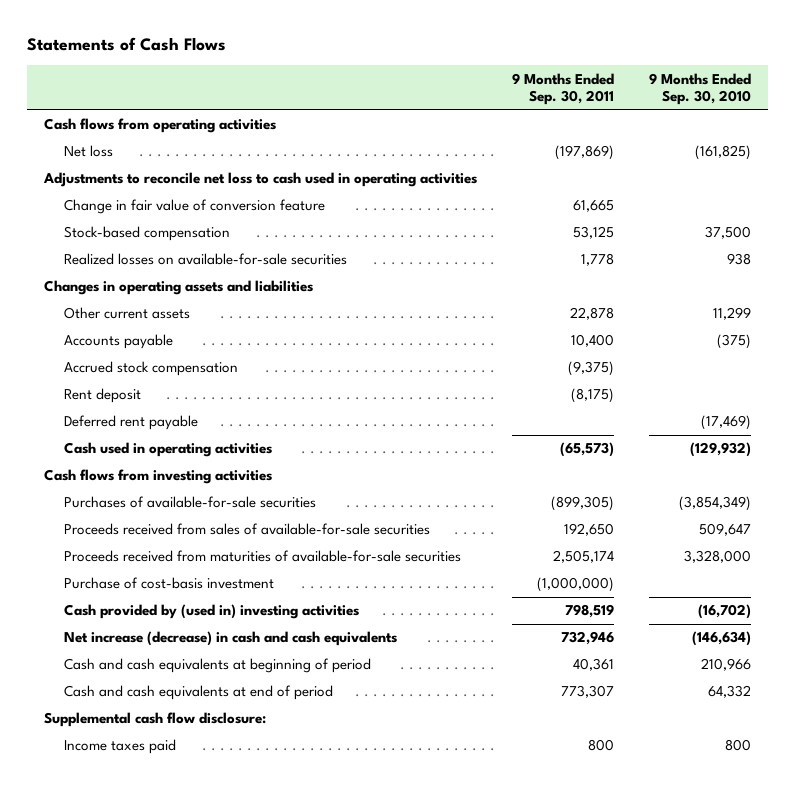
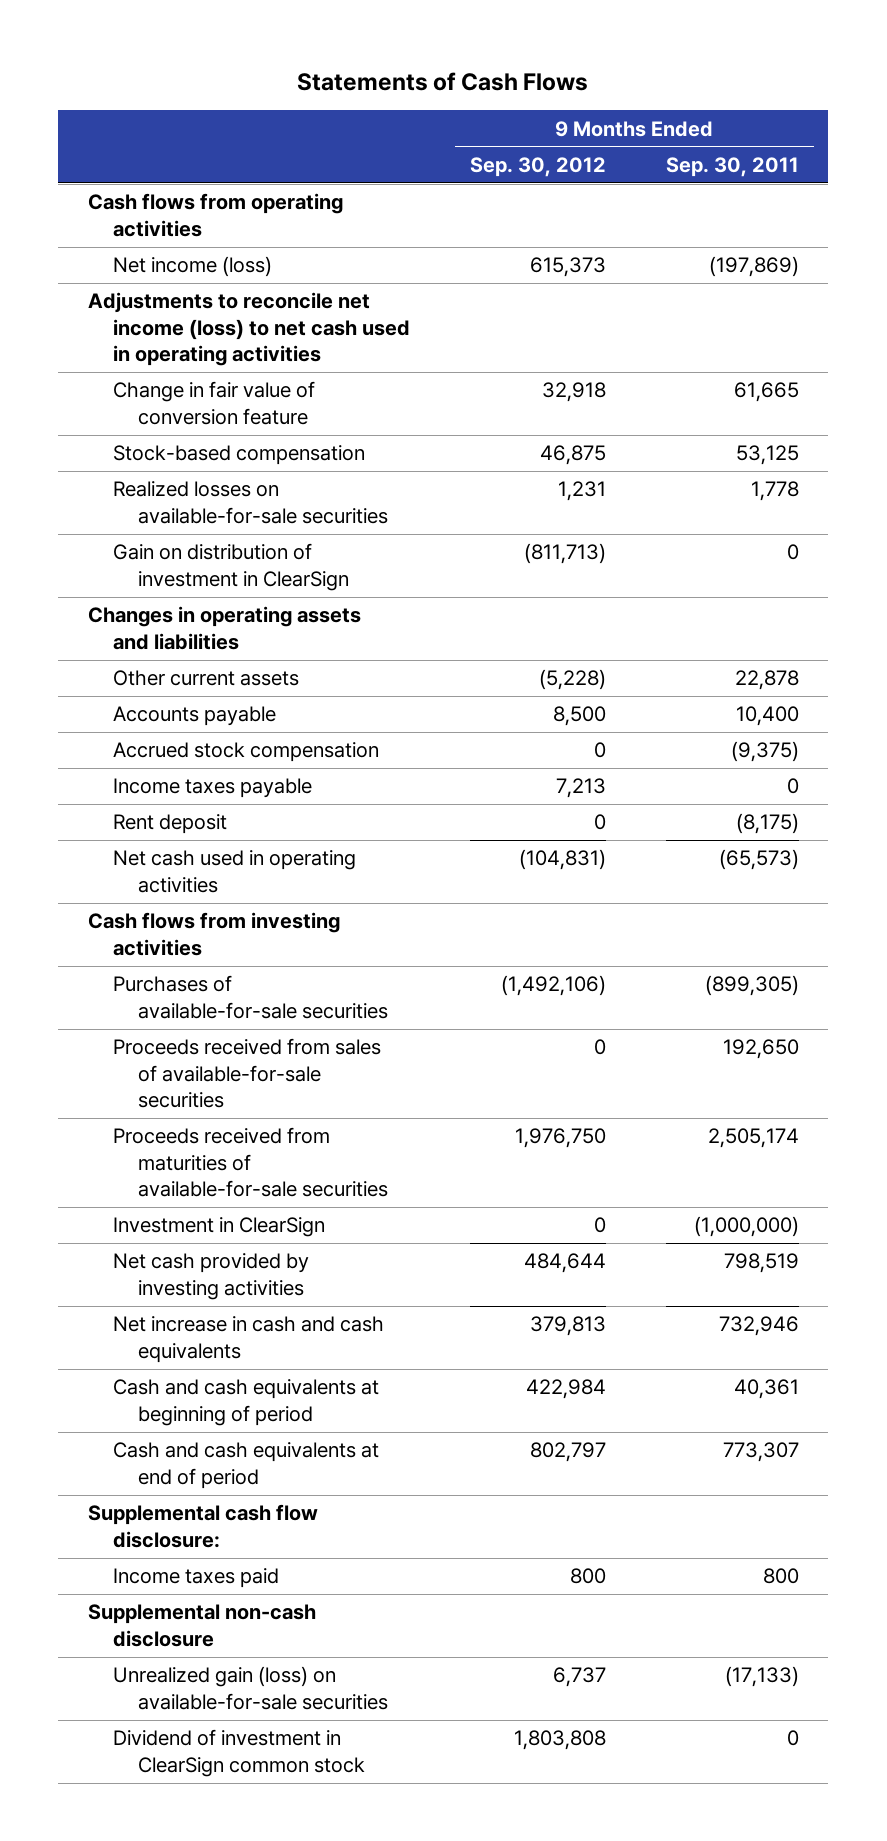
[648,72,751,106] 9 Months Ended Sep. 30, 2010 -> none
none -> [469,156,606,177] Sep. 30, 2012
[63,145,113,158] Net loss -> [113,256,273,278] Net income (loss)
[43,172,478,188] Adjustments to reconcile net loss to cash used in operating activities -> [88,292,411,367] Adjustments to reconcile net income (loss) to net cash used in operating activities
none -> [113,543,350,591] Gain on distribution of investment in ClearSign
none -> [113,778,313,799] Income taxes payable
[63,415,198,431] Deferred rent payable -> none
[63,442,272,458] Cash used in operating activities -> [113,850,357,893] Net cash used in operating activities
[63,577,274,590] Purchase of cost-basis investment -> [113,1217,326,1238] Investment in ClearSign
[63,604,359,620] Cash provided by (used in) investing activities -> [113,1253,310,1300] Net cash provided by investing activities
[63,631,397,647] Net increase (decrease) in cash and cash equivalents -> [113,1316,385,1363] Net increase in cash and cash equivalents
none -> [88,1604,317,1647] Supplemental non-cash disclosure
none -> [113,1666,389,1710] Unrealized gain (loss) on available-for-sale securities
none -> [113,1729,366,1777] Dividend of investment in ClearSign common stock

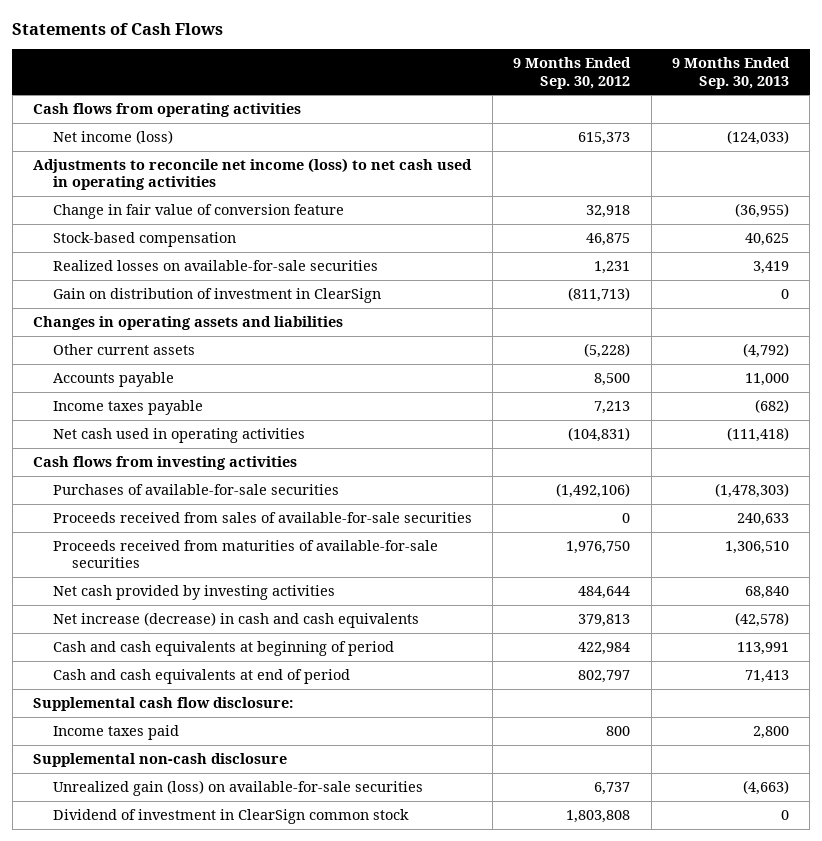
[665,156,799,177] Sep. 30, 2011 -> none
none -> [672,57,791,89] 9 Months Ended Sep. 30, 2013
[113,742,380,763] Accrued stock compensation -> none
[113,814,228,835] Rent deposit -> none
[113,1217,326,1238] Investment in ClearSign -> none
[113,1316,385,1363] Net increase in cash and cash equivalents -> [52,612,419,629] Net increase (decrease) in cash and cash equivalents

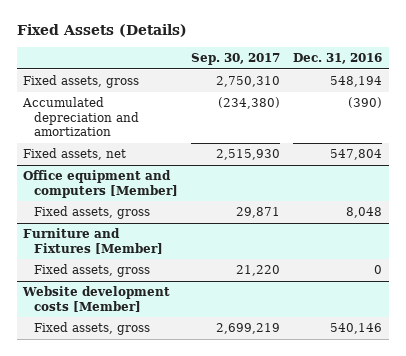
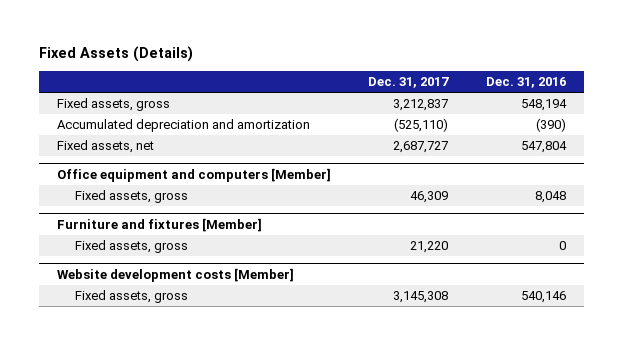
[191,52,281,65] Sep. 30, 2017 -> none
none -> [368,77,450,89] Dec. 31, 2017
[23,228,164,254] Furniture and Fixtures [Member] -> [57,217,263,232] Furniture and fixtures [Member]

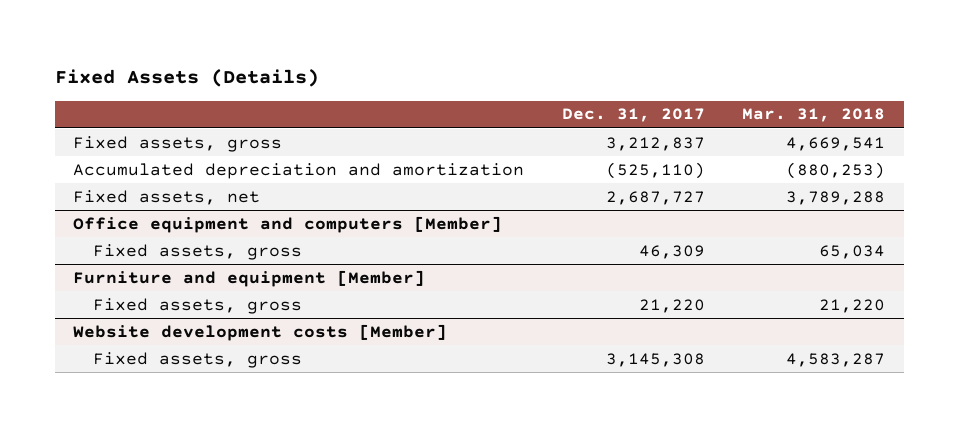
[485,77,566,89] Dec. 31, 2016 -> none
none -> [742,108,886,123] Mar. 31, 2018
[57,217,263,232] Furniture and fixtures [Member] -> [73,269,426,287] Furniture and equipment [Member]

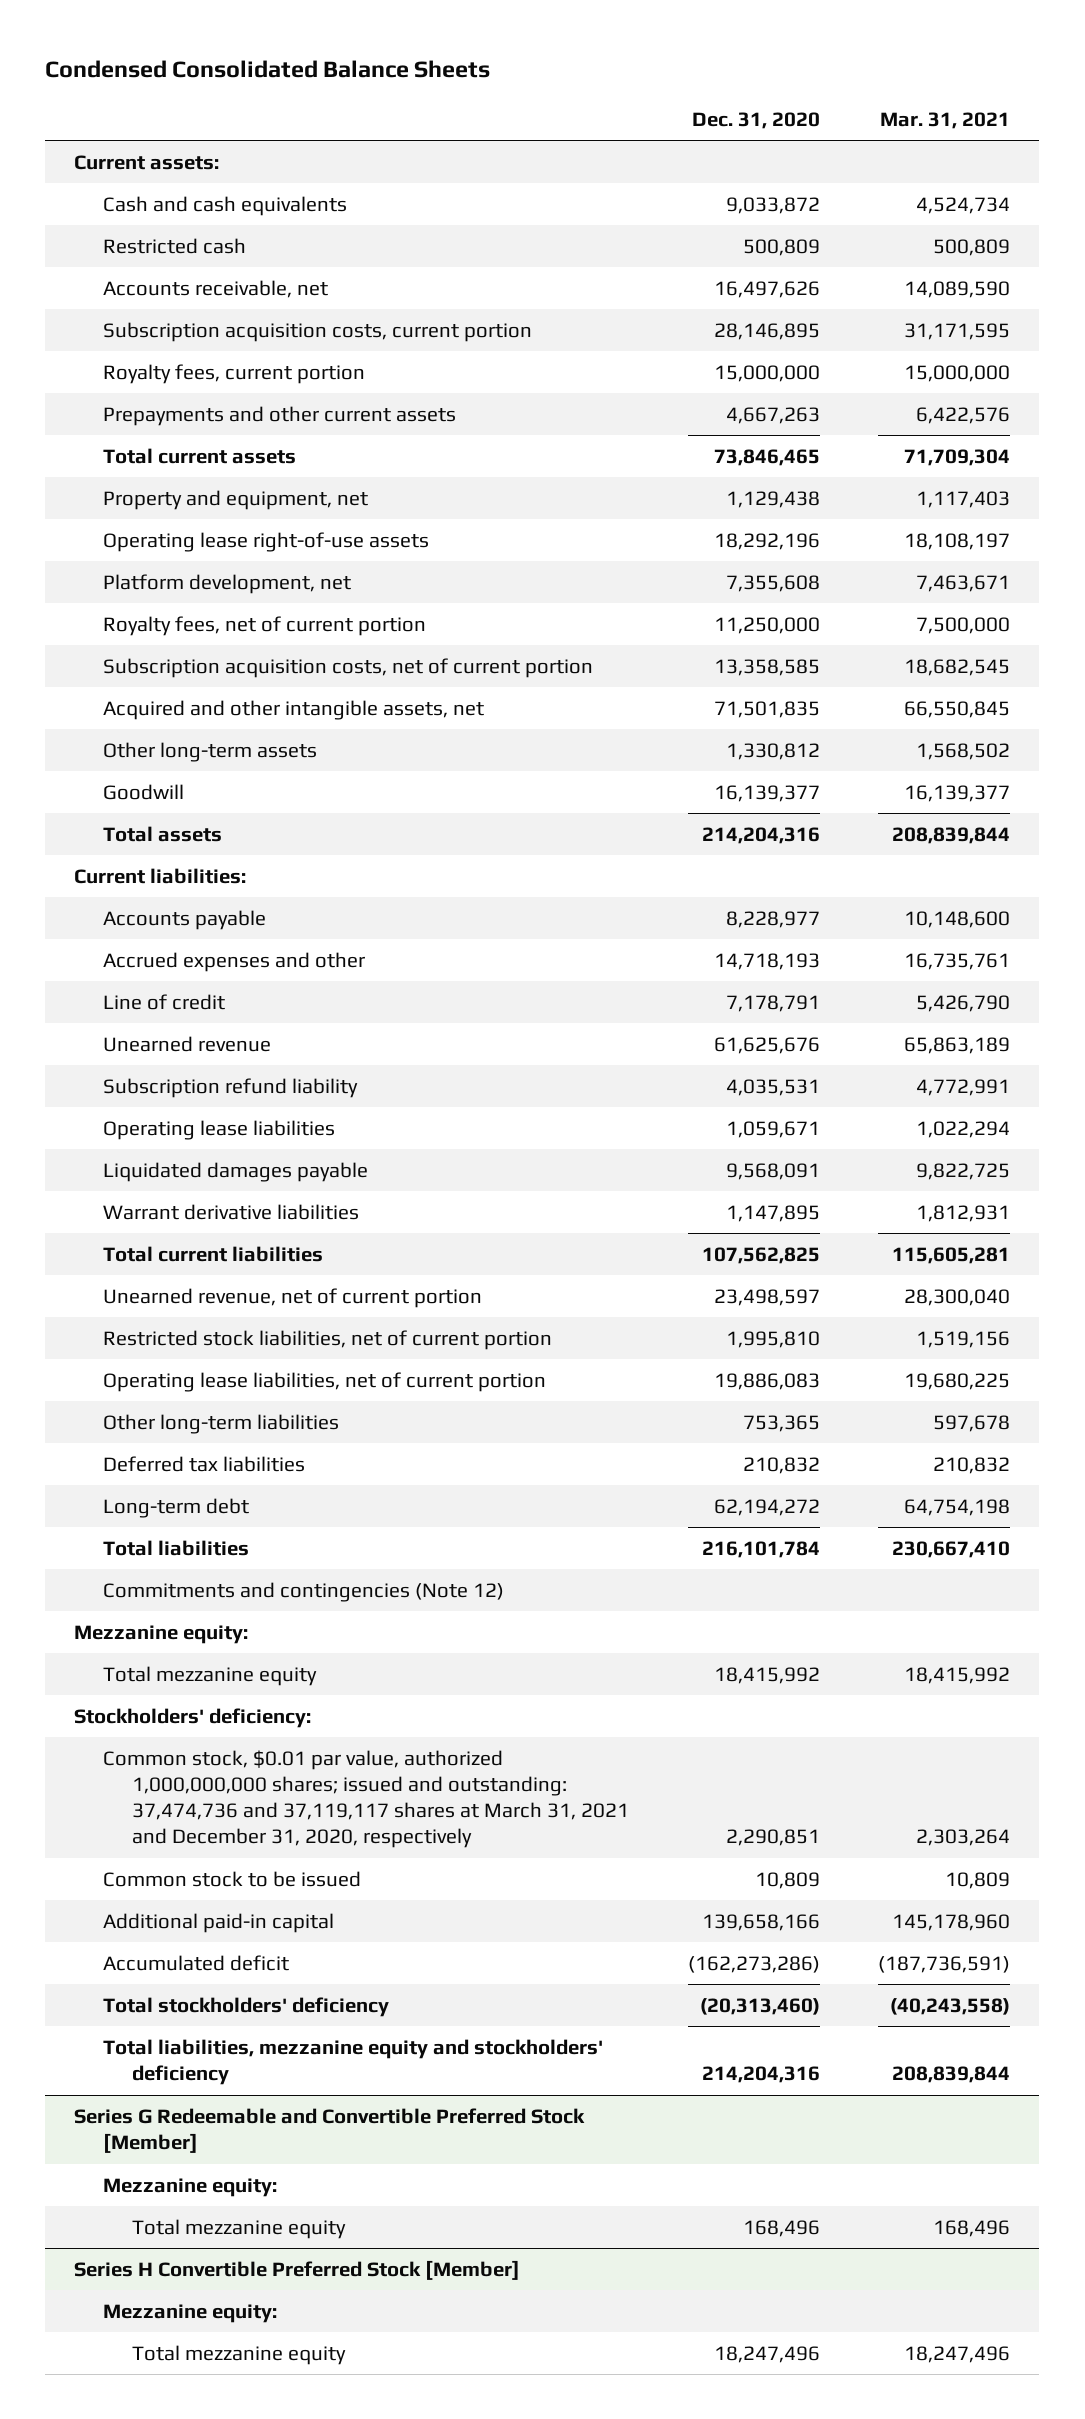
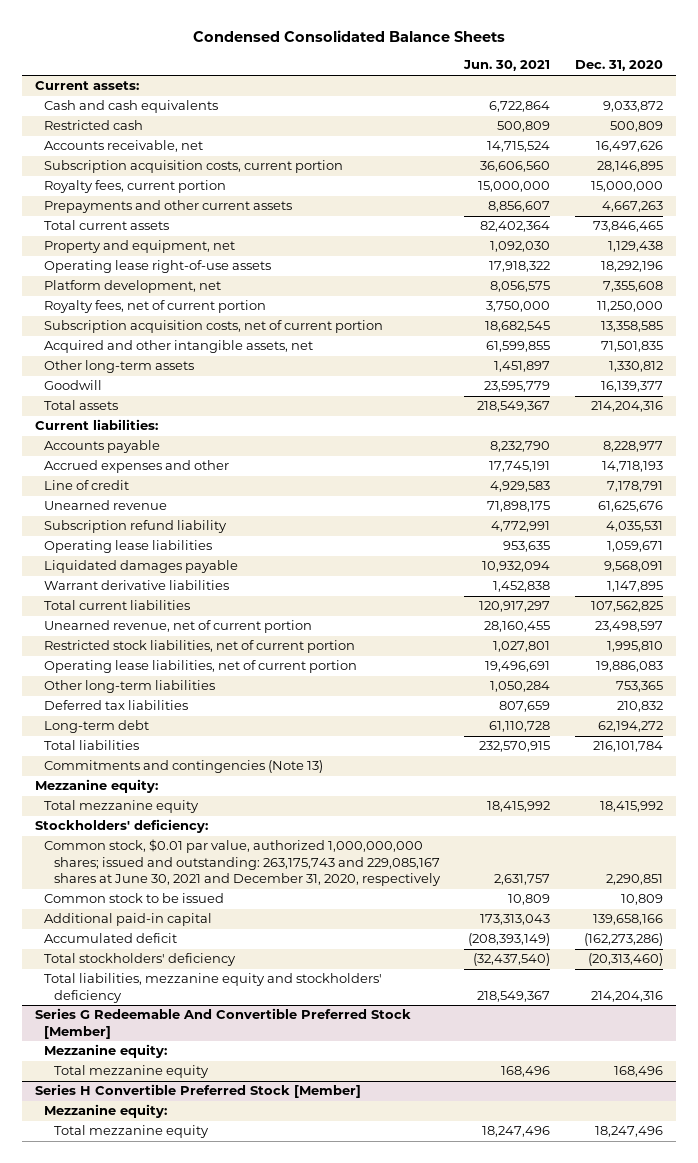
[880,111,1011,129] Mar. 31, 2021 -> none
none -> [463,60,551,72] Jun. 30, 2021
[103,1581,505,1602] Commitments and contingencies (Note 12) -> [44,760,324,774] Commitments and contingencies (Note 13)
[103,1749,630,1849] Common stock, $0.01 par value, authorized 1,000,000,000 shares; issued and outstanding: 37,474,736 and 37,119,117 shares at March 31, 2021 and December 31, 2020, respectively -> [44,839,441,887] Common stock, $0.01 par value, authorized 1,000,000,000 shares; issued and outstanding: 263,175,743 and 229,085,167 shares at June 30, 2021 and December 31, 2020, respectively
[74,2107,586,2154] Series G Redeemable and Convertible Preferred Stock [Member] -> [34,1008,411,1039] Series G Redeemable And Convertible Preferred Stock [Member]

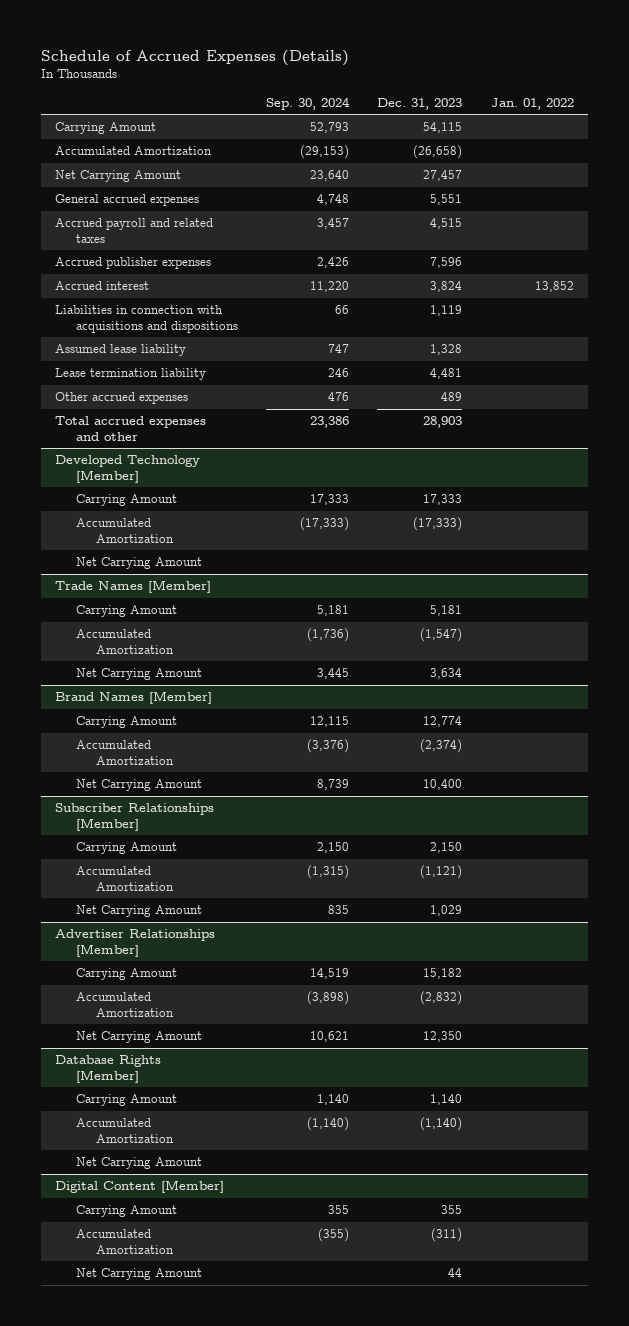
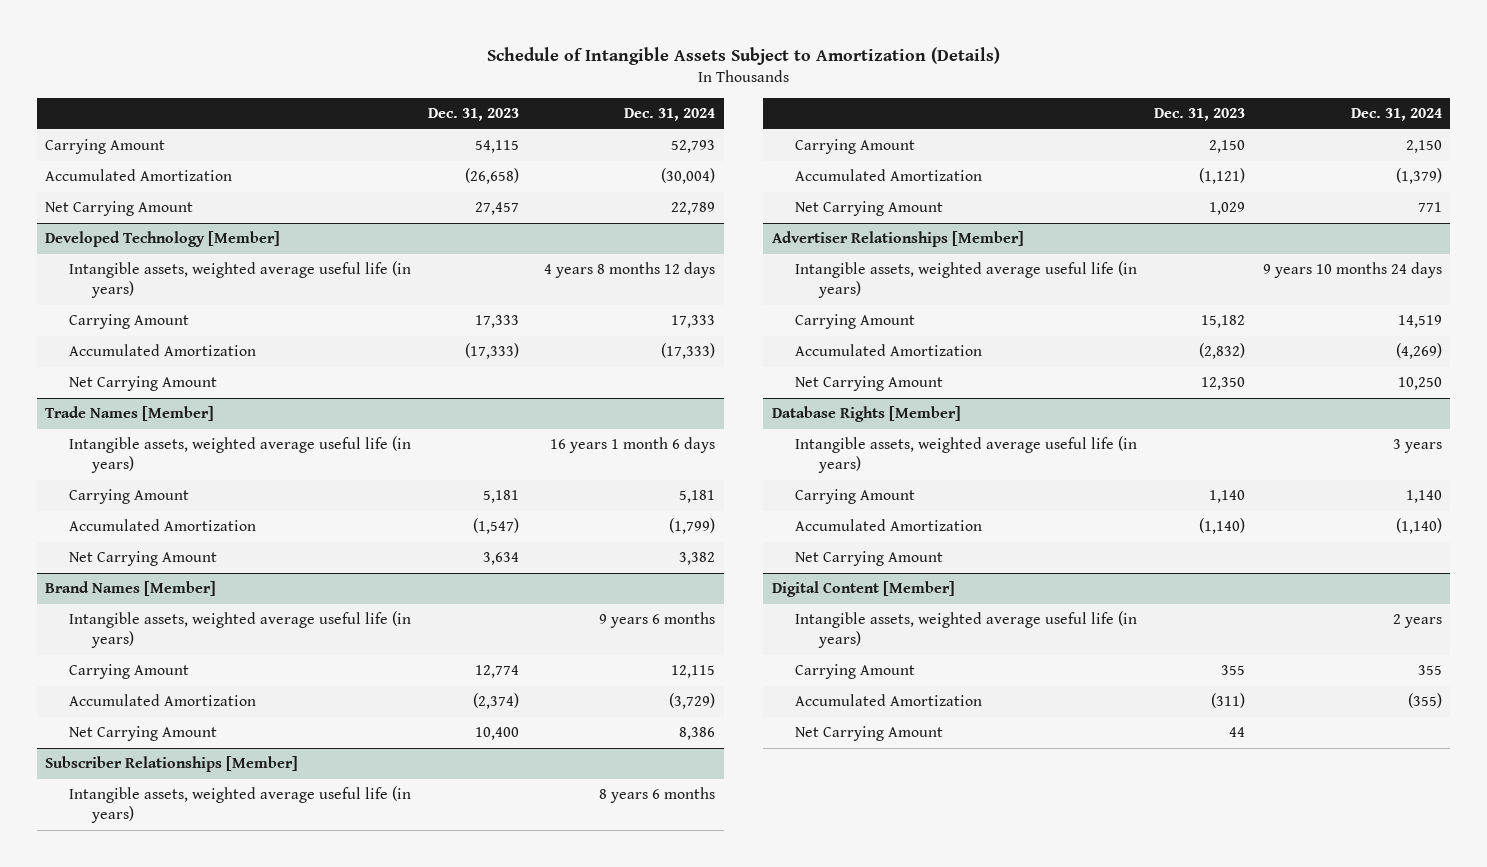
[41,49,350,66] Schedule of Accrued Expenses (Details) -> [486,47,1000,66] Schedule of Intangible Assets Subject to Amortization (Details)
[265,96,350,110] Sep. 30, 2024 -> none
[490,97,574,110] Jan. 01, 2022 -> none
none -> [624,108,716,122] Dec. 31, 2024
[55,194,200,207] General accrued expenses -> none
[55,218,214,243] Accrued payroll and related taxes -> none
[55,257,212,270] Accrued publisher expenses -> none
[55,281,150,291] Accrued interest -> none
[55,305,238,333] Liabilities in connection with acquisitions and dispositions -> none
[55,344,187,357] Assumed lease liability -> none
[55,368,207,381] Lease termination liability -> none
[55,392,189,405] Other accrued expenses -> none
[55,416,207,441] Total accrued expenses and other -> none
none -> [68,261,411,298] Intangible assets, weighted average useful life (in years)
none -> [68,436,411,473] Intangible assets, weighted average useful life (in years)
none -> [68,611,411,648] Intangible assets, weighted average useful life (in years)
none -> [68,786,411,823] Intangible assets, weighted average useful life (in years)
none -> [795,261,1138,298] Intangible assets, weighted average useful life (in years)
none -> [795,436,1138,473] Intangible assets, weighted average useful life (in years)
none -> [795,611,1138,648] Intangible assets, weighted average useful life (in years)

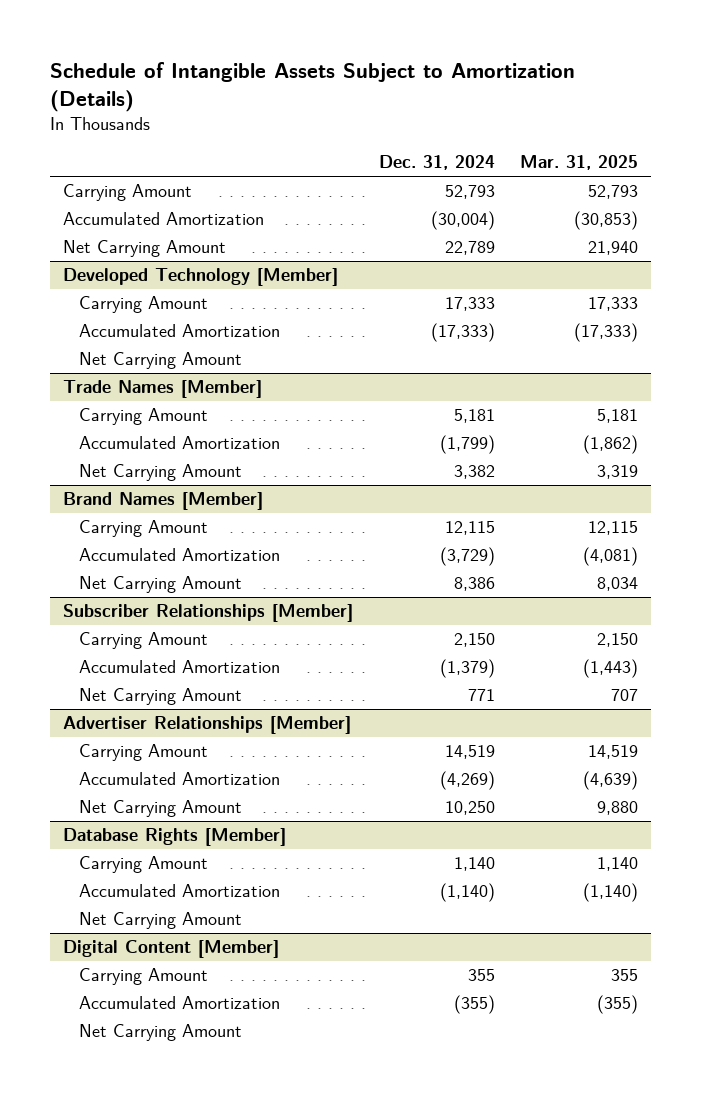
[428,108,520,122] Dec. 31, 2023 -> none
none -> [520,155,639,171] Mar. 31, 2025
[68,261,411,298] Intangible assets, weighted average useful life (in years) -> none
[68,436,411,473] Intangible assets, weighted average useful life (in years) -> none
[68,611,411,648] Intangible assets, weighted average useful life (in years) -> none
[68,786,411,823] Intangible assets, weighted average useful life (in years) -> none
[795,261,1138,298] Intangible assets, weighted average useful life (in years) -> none
[795,436,1138,473] Intangible assets, weighted average useful life (in years) -> none
[795,611,1138,648] Intangible assets, weighted average useful life (in years) -> none

